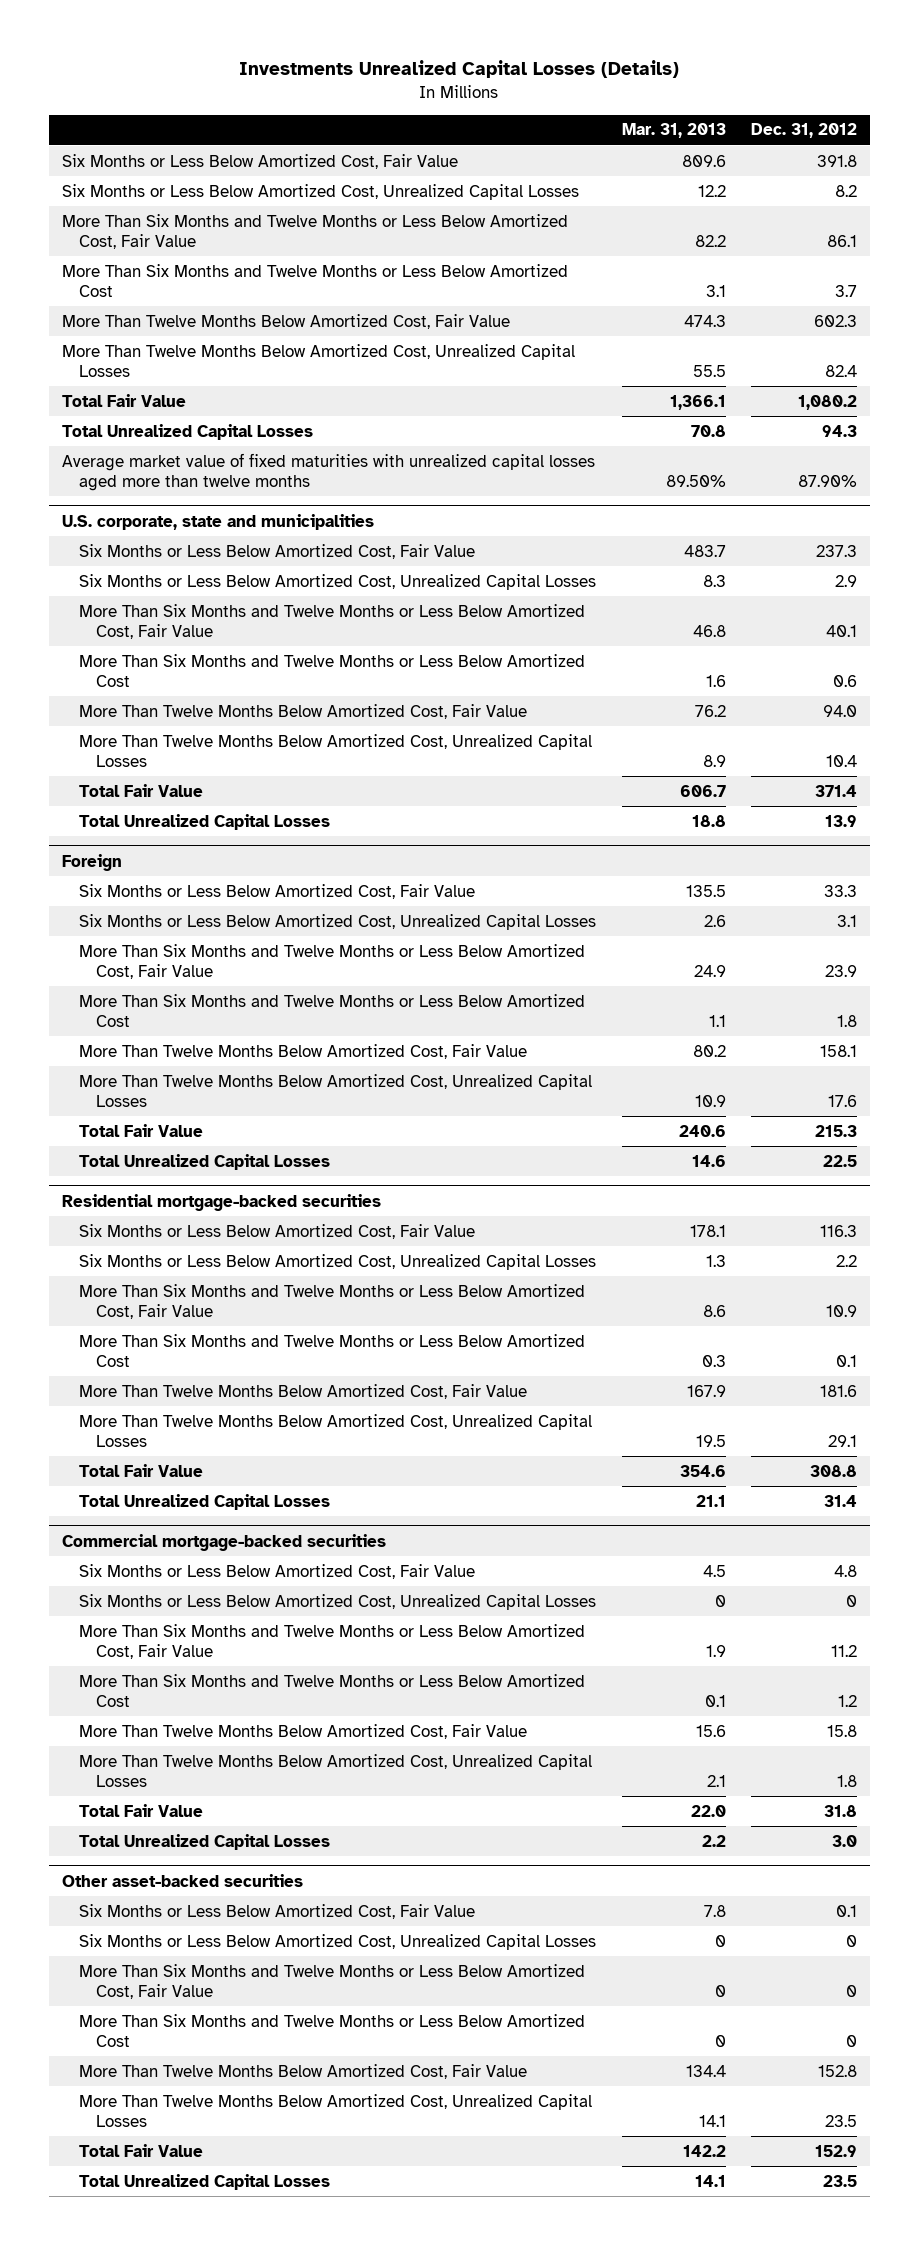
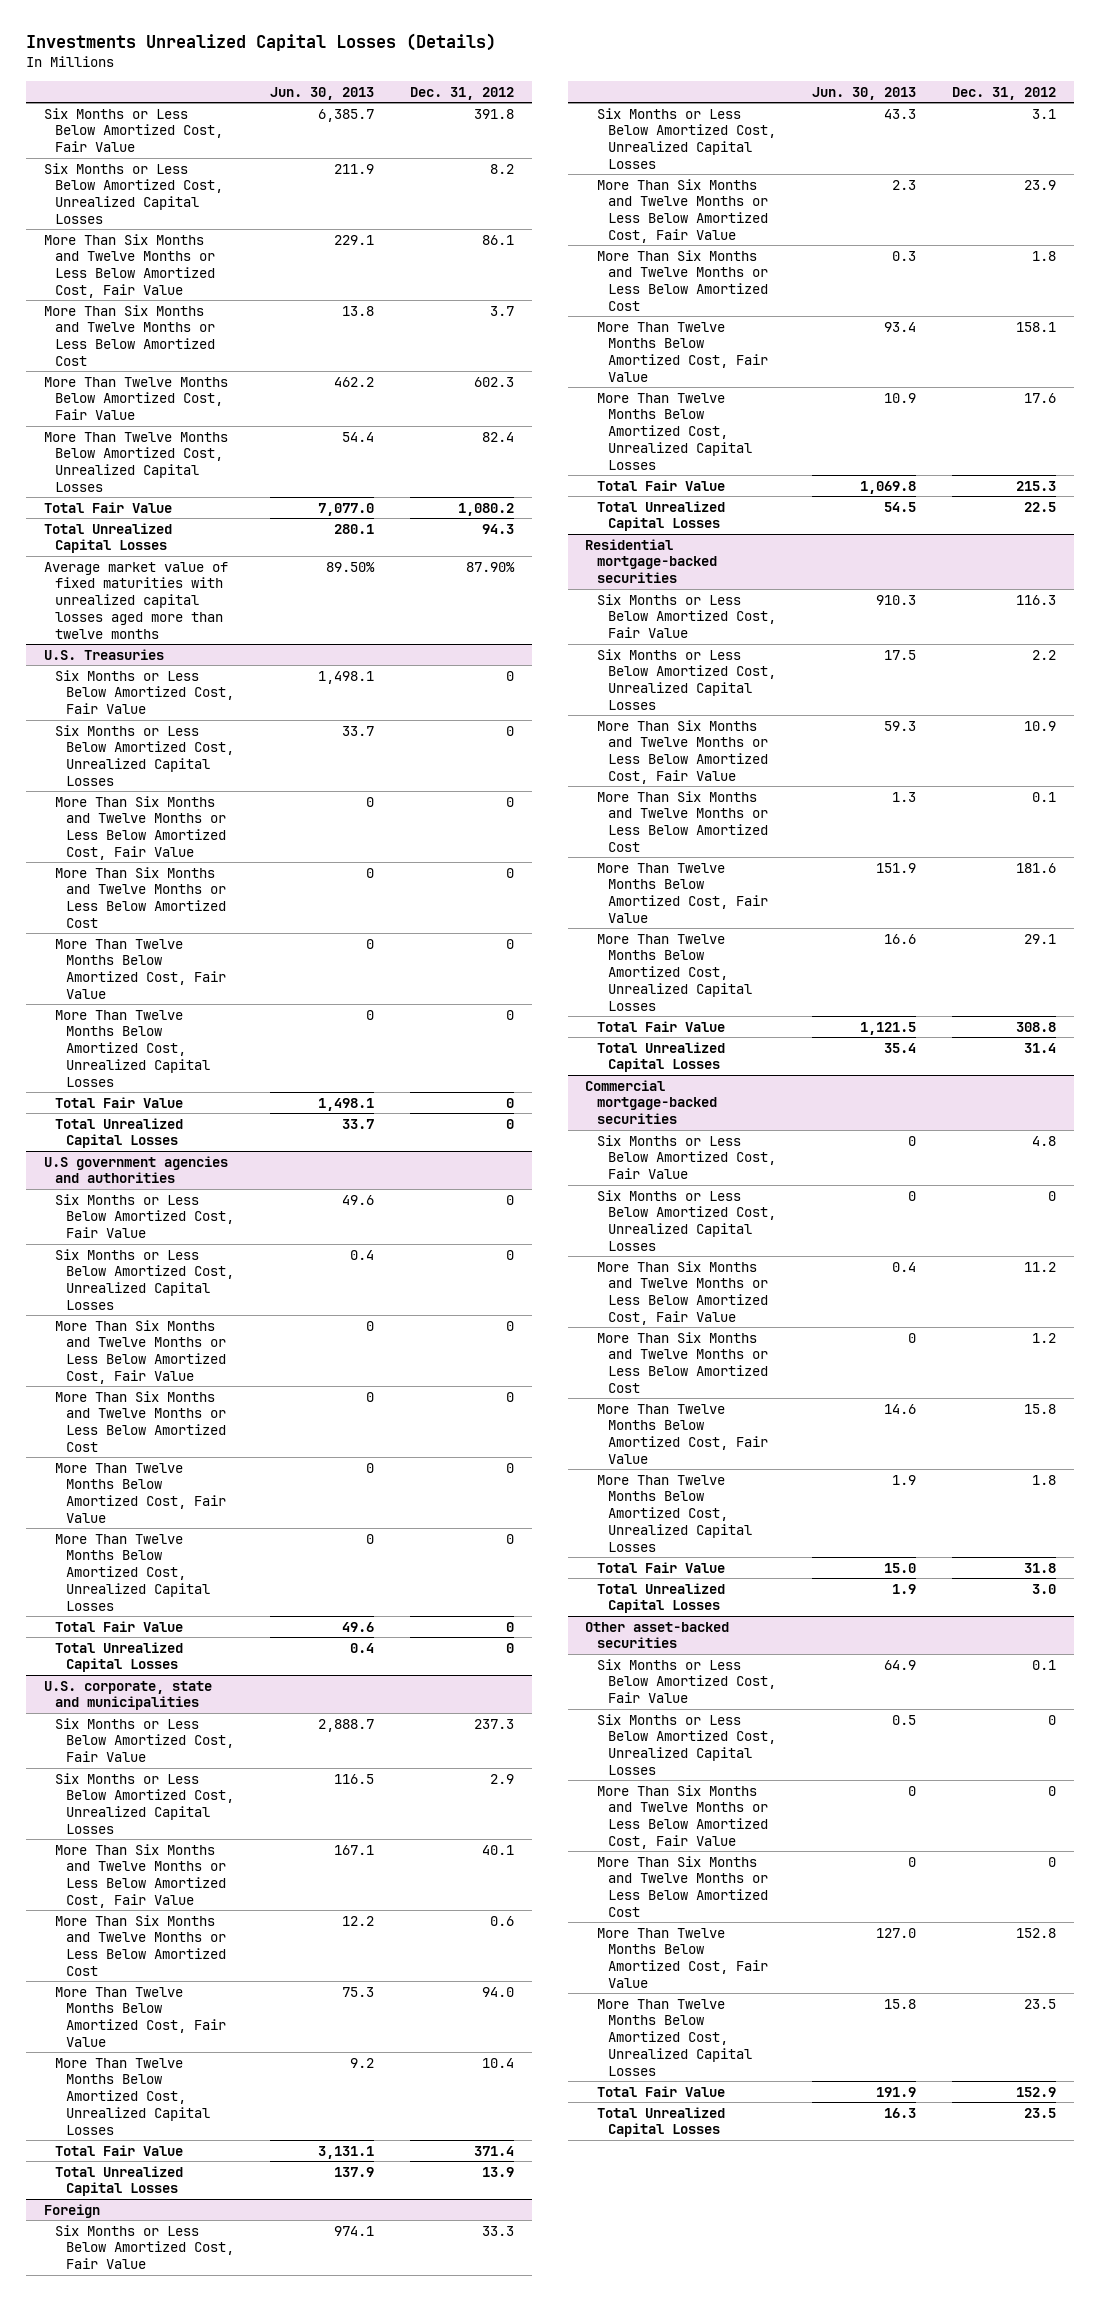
[621,123,726,139] Mar. 31, 2013 -> none
none -> [270,86,375,100] Jun. 30, 2013
none -> [43,648,164,660] U.S. Treasuries
none -> [54,669,235,715] Six Months or Less Below Amortized Cost, Fair Value
none -> [54,724,235,786] Six Months or Less Below Amortized Cost, Unrealized Capital Losses
none -> [54,795,227,860] More Than Six Months and Twelve Months or Less Below Amortized Cost, Fair Value
none -> [54,866,227,928] More Than Six Months and Twelve Months or Less Below Amortized Cost
none -> [54,938,227,999] More Than Twelve Months Below Amortized Cost, Fair Value
none -> [54,1009,211,1087] More Than Twelve Months Below Amortized Cost, Unrealized Capital Losses
none -> [54,1096,183,1108] Total Fair Value
none -> [54,1117,183,1149] Total Unrealized Capital Losses
none -> [43,1155,228,1184] U.S government agencies and authorities
none -> [54,1193,235,1239] Six Months or Less Below Amortized Cost, Fair Value
none -> [54,1248,235,1310] Six Months or Less Below Amortized Cost, Unrealized Capital Losses
none -> [54,1319,227,1384] More Than Six Months and Twelve Months or Less Below Amortized Cost, Fair Value
none -> [54,1390,227,1452] More Than Six Months and Twelve Months or Less Below Amortized Cost
none -> [54,1462,227,1523] More Than Twelve Months Below Amortized Cost, Fair Value
none -> [54,1533,211,1611] More Than Twelve Months Below Amortized Cost, Unrealized Capital Losses
none -> [54,1620,183,1632] Total Fair Value
none -> [54,1641,183,1673] Total Unrealized Capital Losses

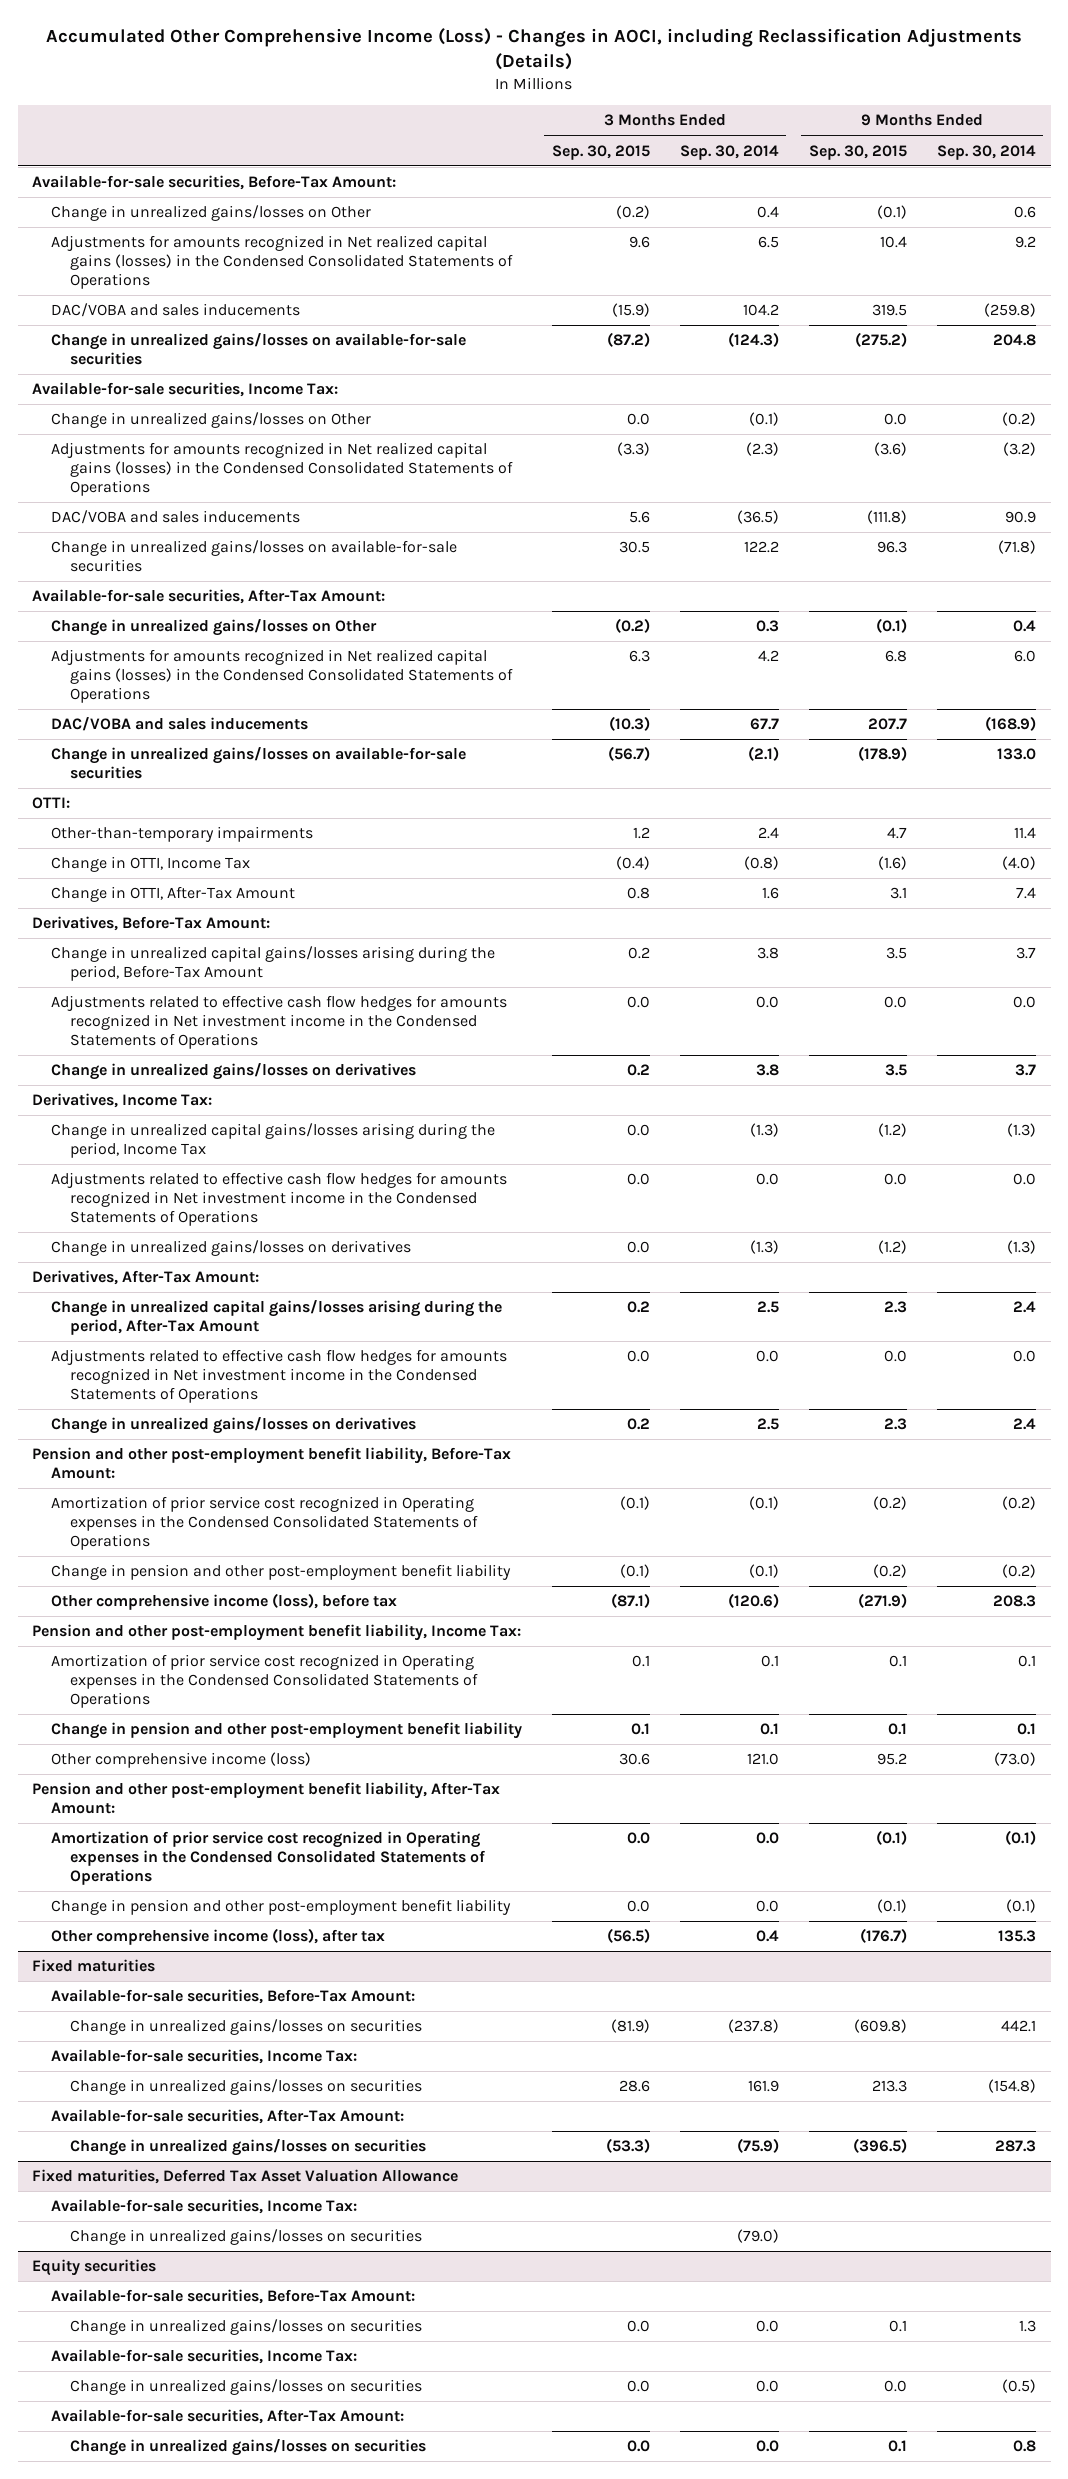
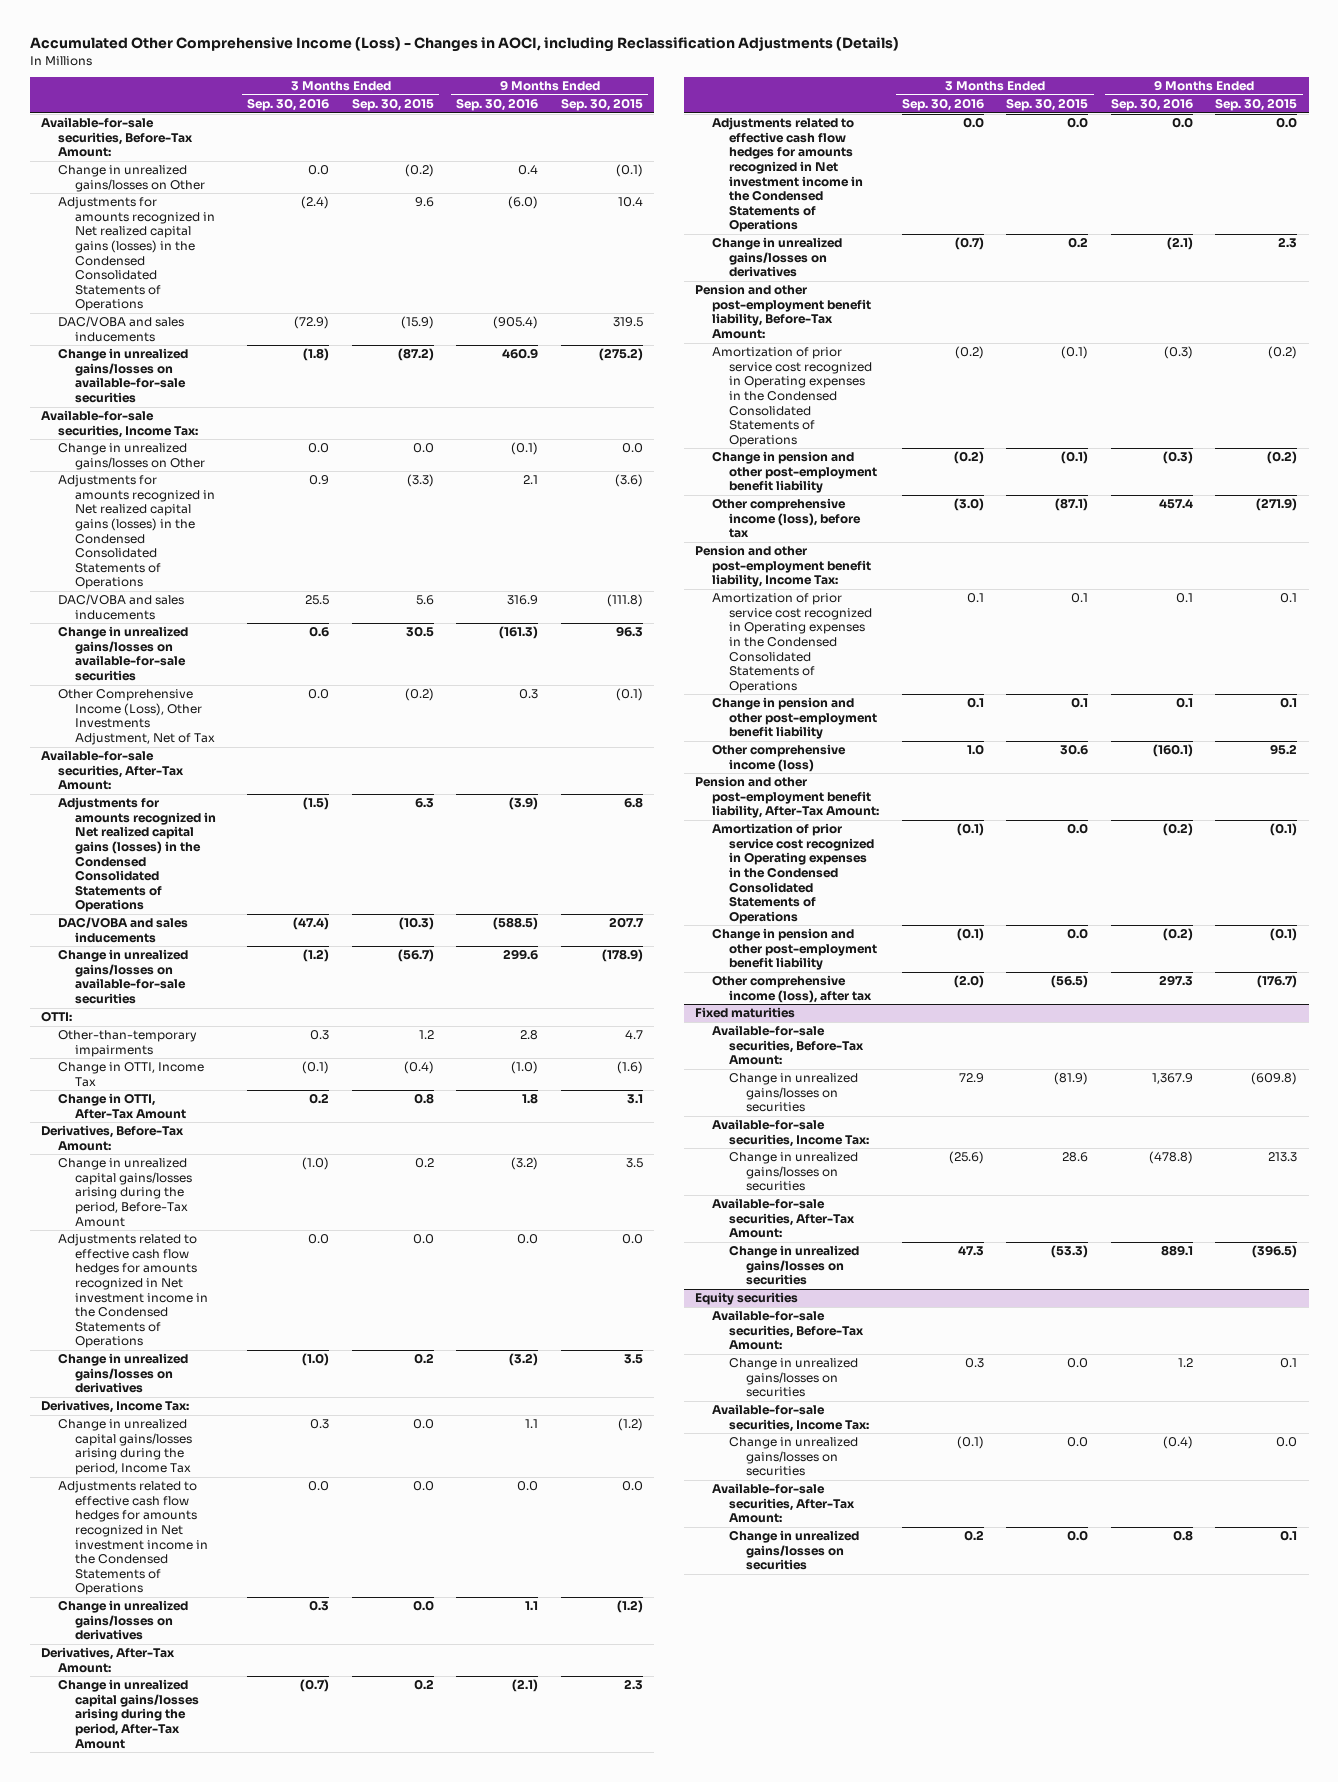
[679,144,779,160] Sep. 30, 2014 -> none
[936,144,1036,160] Sep. 30, 2014 -> none
none -> [247,98,330,112] Sep. 30, 2016
none -> [456,98,539,112] Sep. 30, 2016
none -> [57,689,215,746] Other Comprehensive Income (Loss), Other Investments Adjustment, Net of Tax
[51,619,378,637] Change in unrealized gains/losses on Other -> none
[32,2169,459,2185] Fixed maturities, Deferred Tax Asset Valuation Allowance -> none
[51,2199,358,2215] Available-for-sale securities, Income Tax: -> none
[69,2229,422,2246] Change in unrealized gains/losses on securities -> none

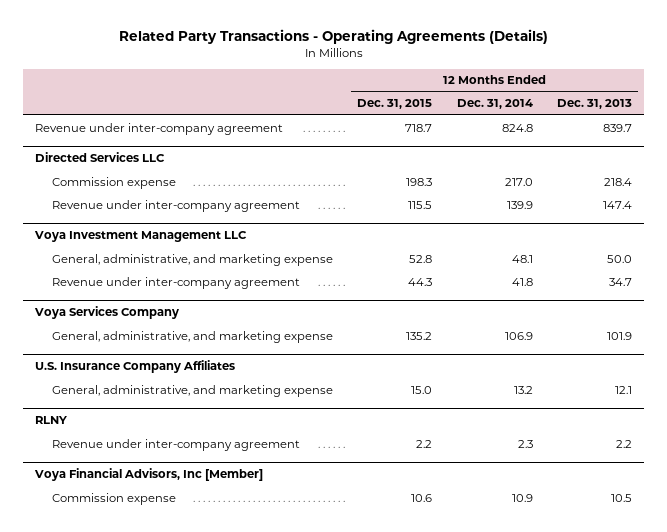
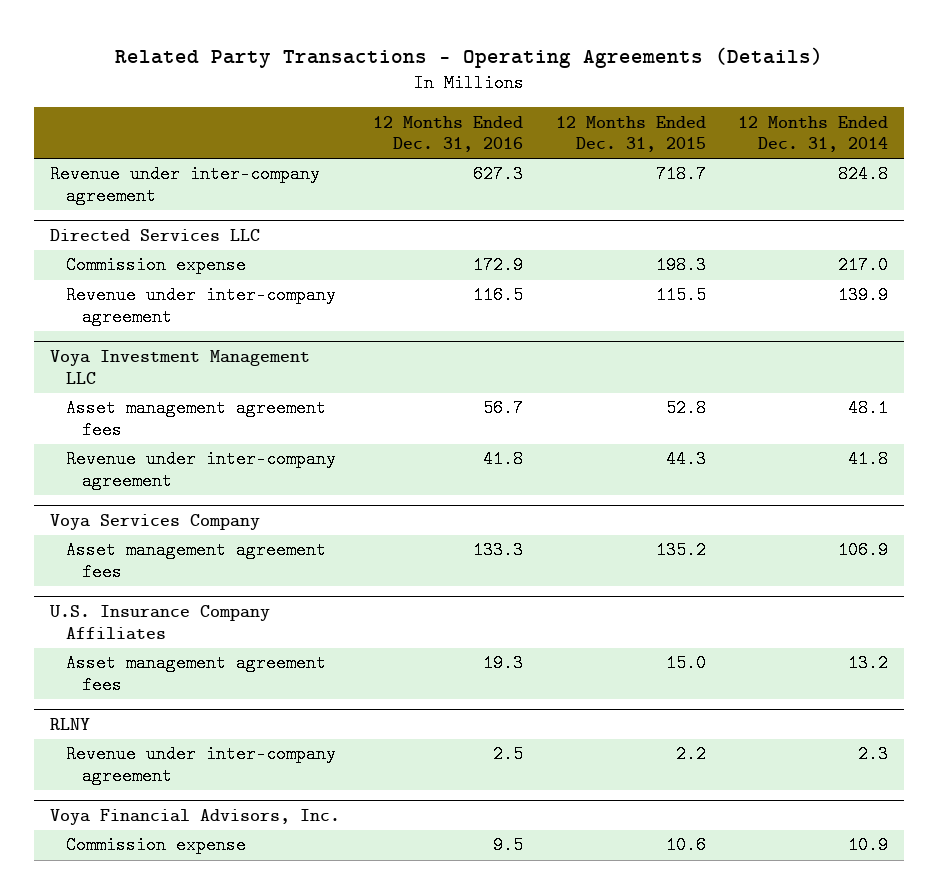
[556,99,632,110] Dec. 31, 2013 -> none
none -> [372,115,523,153] 12 Months Ended Dec. 31, 2016
[51,253,333,266] General, administrative, and marketing expense -> [66,399,327,440] Asset management agreement fees
[51,330,333,343] General, administrative, and marketing expense -> [66,541,327,582] Asset management agreement fees
[51,384,333,397] General, administrative, and marketing expense -> [66,654,327,695] Asset management agreement fees
[34,468,264,482] Voya Financial Advisors, Inc [Member] -> [50,809,341,826] Voya Financial Advisors, Inc.

